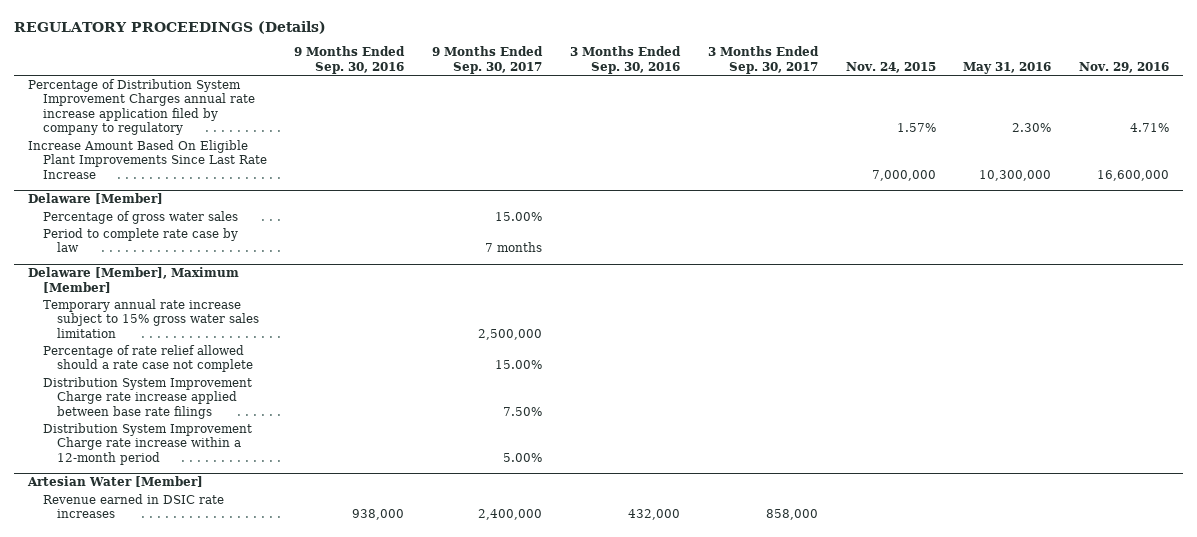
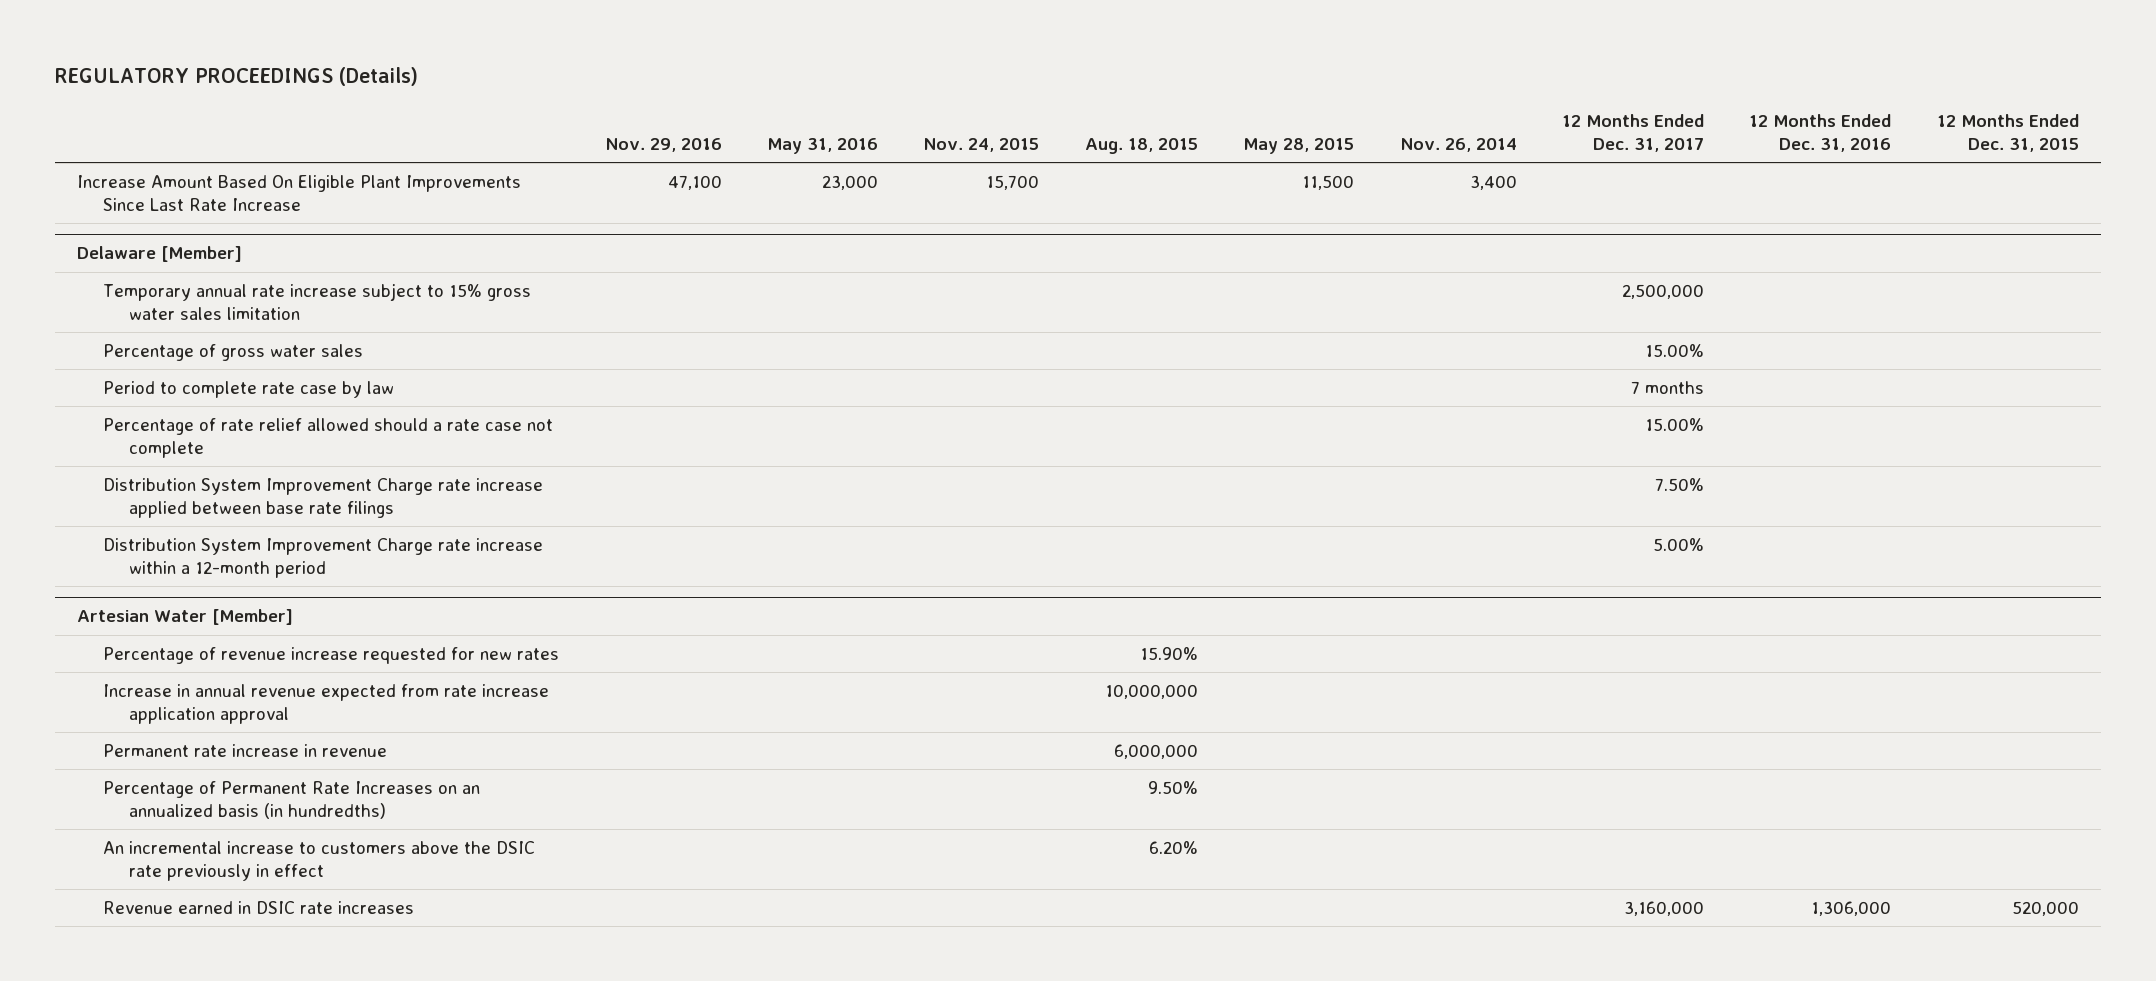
[294,46,406,74] 9 Months Ended Sep. 30, 2016 -> none
[432,46,544,74] 9 Months Ended Sep. 30, 2017 -> none
[569,46,681,74] 3 Months Ended Sep. 30, 2016 -> none
[707,46,819,74] 3 Months Ended Sep. 30, 2017 -> none
none -> [1084,137,1198,154] Aug. 18, 2015
none -> [1243,137,1355,154] May 28, 2015
none -> [1399,137,1517,152] Nov. 26, 2014
none -> [1561,113,1704,152] 12 Months Ended Dec. 31, 2017
none -> [1749,113,1892,152] 12 Months Ended Dec. 31, 2016
none -> [1936,113,2079,152] 12 Months Ended Dec. 31, 2015
[27,78,255,136] Percentage of Distribution System Improvement Charges annual rate increase application filed by company to regulatory -> none
[871,169,936,181] 7,000,000 -> [986,174,1040,190] 15,700
[979,169,1052,181] 10,300,000 -> [821,174,878,190] 23,000
[1097,169,1170,181] 16,600,000 -> [667,174,722,190] 47,100
none -> [103,282,532,320] Temporary annual rate increase subject to 15% gross water sales limitation
[27,267,239,293] Delaware [Member], Maximum [Member] -> none
[42,298,260,338] Temporary annual rate increase subject to 15% gross water sales limitation -> none
[42,344,254,373] Percentage of rate relief allowed should a rate case not complete -> none
[42,376,252,419] Distribution System Improvement Charge rate increase applied between base rate filings -> none
[42,422,252,465] Distribution System Improvement Charge rate increase within a 12-month period -> none
none -> [103,417,554,458] Percentage of rate relief allowed should a rate case not complete
none -> [103,477,544,518] Distribution System Improvement Charge rate increase applied between base rate filings
none -> [103,537,544,578] Distribution System Improvement Charge rate increase within a 12-month period
none -> [103,646,560,664] Percentage of revenue increase requested for new rates
none -> [103,683,550,724] Increase in annual revenue expected from rate increase application approval
none -> [103,743,388,757] Permanent rate increase in revenue
none -> [103,780,481,819] Percentage of Permanent Rate Increases on an annualized basis (in hundredths)
none -> [103,840,536,881] An incremental increase to customers above the DSIC rate previously in effect

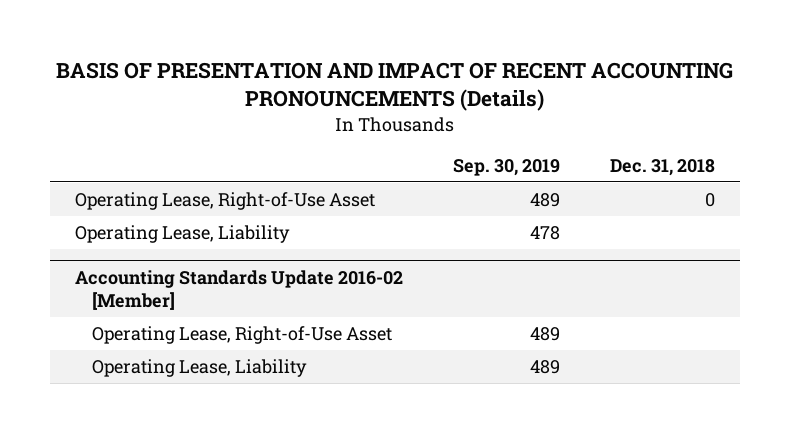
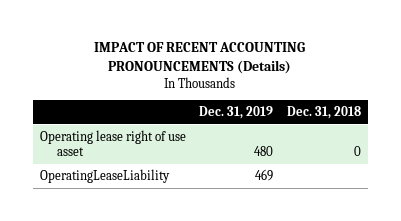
[55,61,733,112] BASIS OF PRESENTATION AND IMPACT OF RECENT ACCOUNTING PRONOUNCEMENTS (Details) -> [94,41,306,74] IMPACT OF RECENT ACCOUNTING PRONOUNCEMENTS (Details)
[452,158,560,176] Sep. 30, 2019 -> none
none -> [199,105,274,119] Dec. 31, 2019
[74,269,403,310] Accounting Standards Update 2016-02 [Member] -> none
[92,326,393,345] Operating Lease, Right-of-Use Asset -> none
[92,359,308,378] Operating Lease, Liability -> none
[74,192,375,211] Operating Lease, Right-of-Use Asset -> [39,130,186,157] Operating lease right of use asset
[74,225,290,244] Operating Lease, Liability -> [39,169,170,184] OperatingLeaseLiability

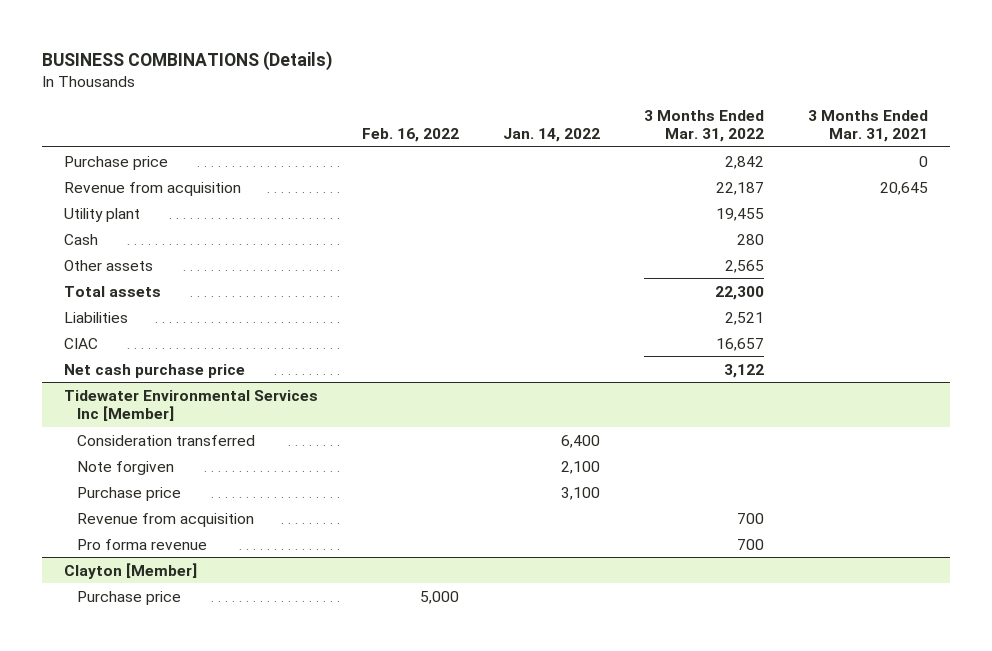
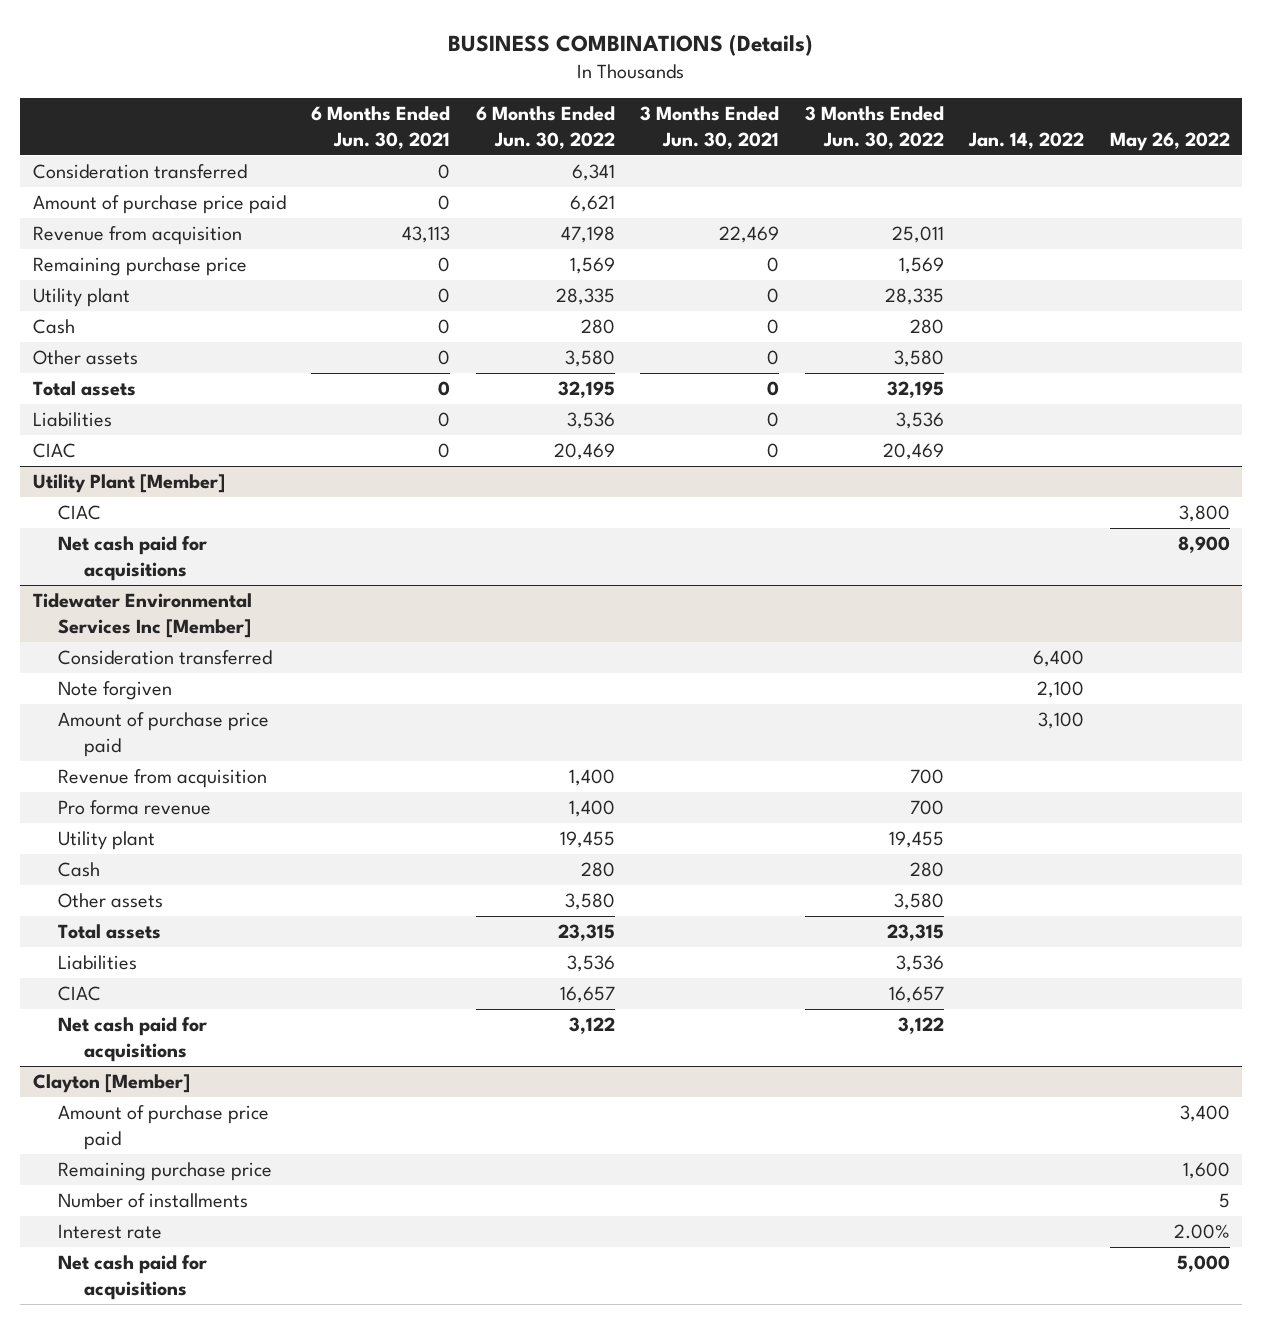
[361,128,459,143] Feb. 16, 2022 -> none
[643,109,764,143] 3 Months Ended Mar. 31, 2022 -> none
[807,109,928,143] 3 Months Ended Mar. 31, 2021 -> none
none -> [311,106,451,149] 6 Months Ended Jun. 30, 2021
none -> [475,106,615,149] 6 Months Ended Jun. 30, 2022
none -> [640,106,780,149] 3 Months Ended Jun. 30, 2021
none -> [804,106,944,149] 3 Months Ended Jun. 30, 2022
none -> [1109,131,1230,151] May 26, 2022
none -> [32,163,247,179] Consideration transferred
[63,155,168,170] Purchase price -> [32,194,286,214] Amount of purchase price paid
none -> [32,256,247,276] Remaining purchase price
[63,363,245,378] Net cash purchase price -> none
none -> [32,473,225,493] Utility Plant [Member]
none -> [58,504,102,520] CIAC
none -> [58,535,208,581] Net cash paid for acquisitions
[77,486,182,501] Purchase price -> [58,711,270,757] Amount of purchase price paid
none -> [58,830,156,850] Utility plant
none -> [58,861,101,877] Cash
none -> [58,892,164,908] Other assets
none -> [58,923,162,939] Total assets
none -> [58,954,138,970] Liabilities
none -> [58,985,102,1001] CIAC
none -> [58,1016,208,1062] Net cash paid for acquisitions
[77,590,182,605] Purchase price -> [58,1104,270,1150] Amount of purchase price paid
none -> [58,1161,273,1181] Remaining purchase price
none -> [58,1192,249,1208] Number of installments
none -> [58,1223,163,1239] Interest rate
none -> [58,1254,208,1300] Net cash paid for acquisitions

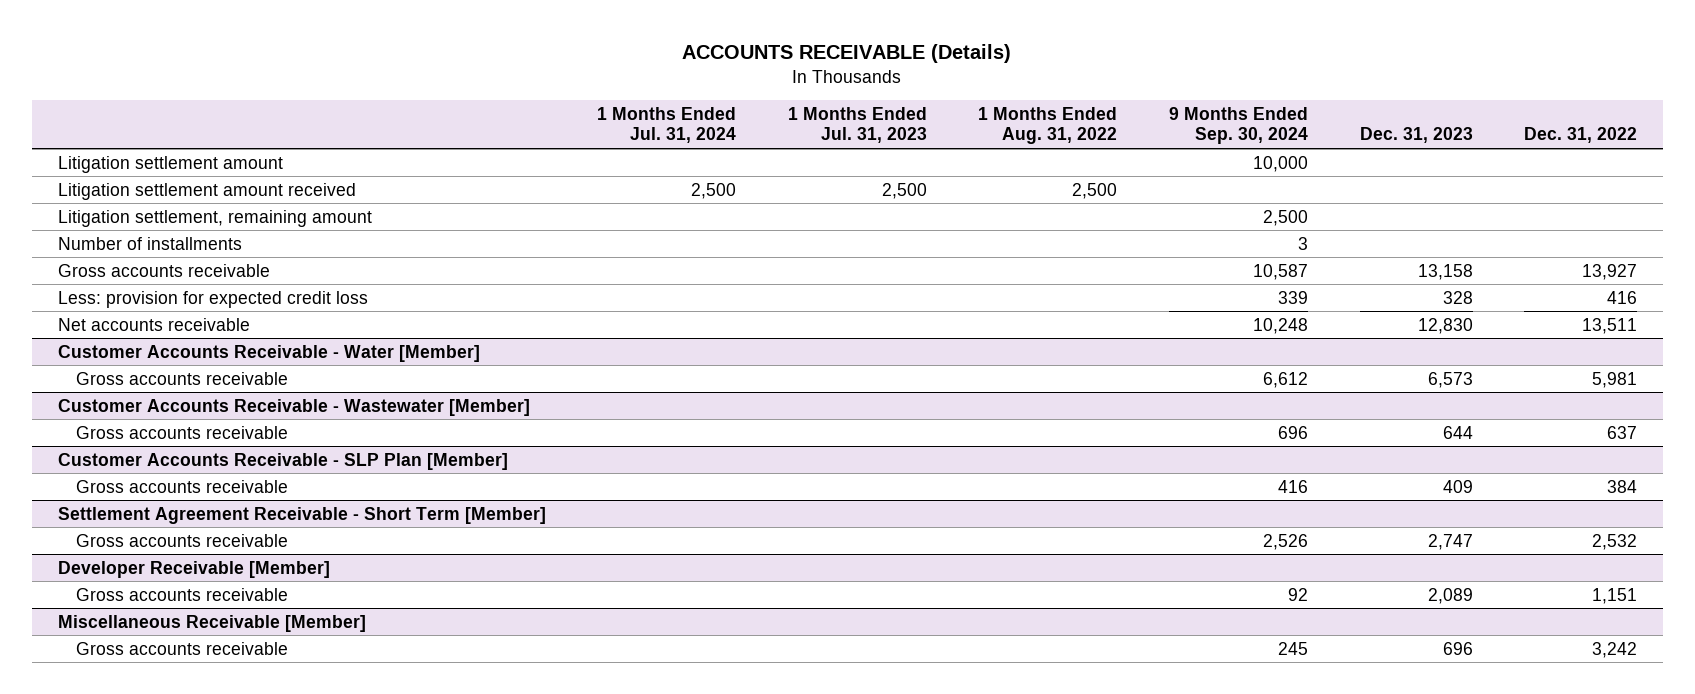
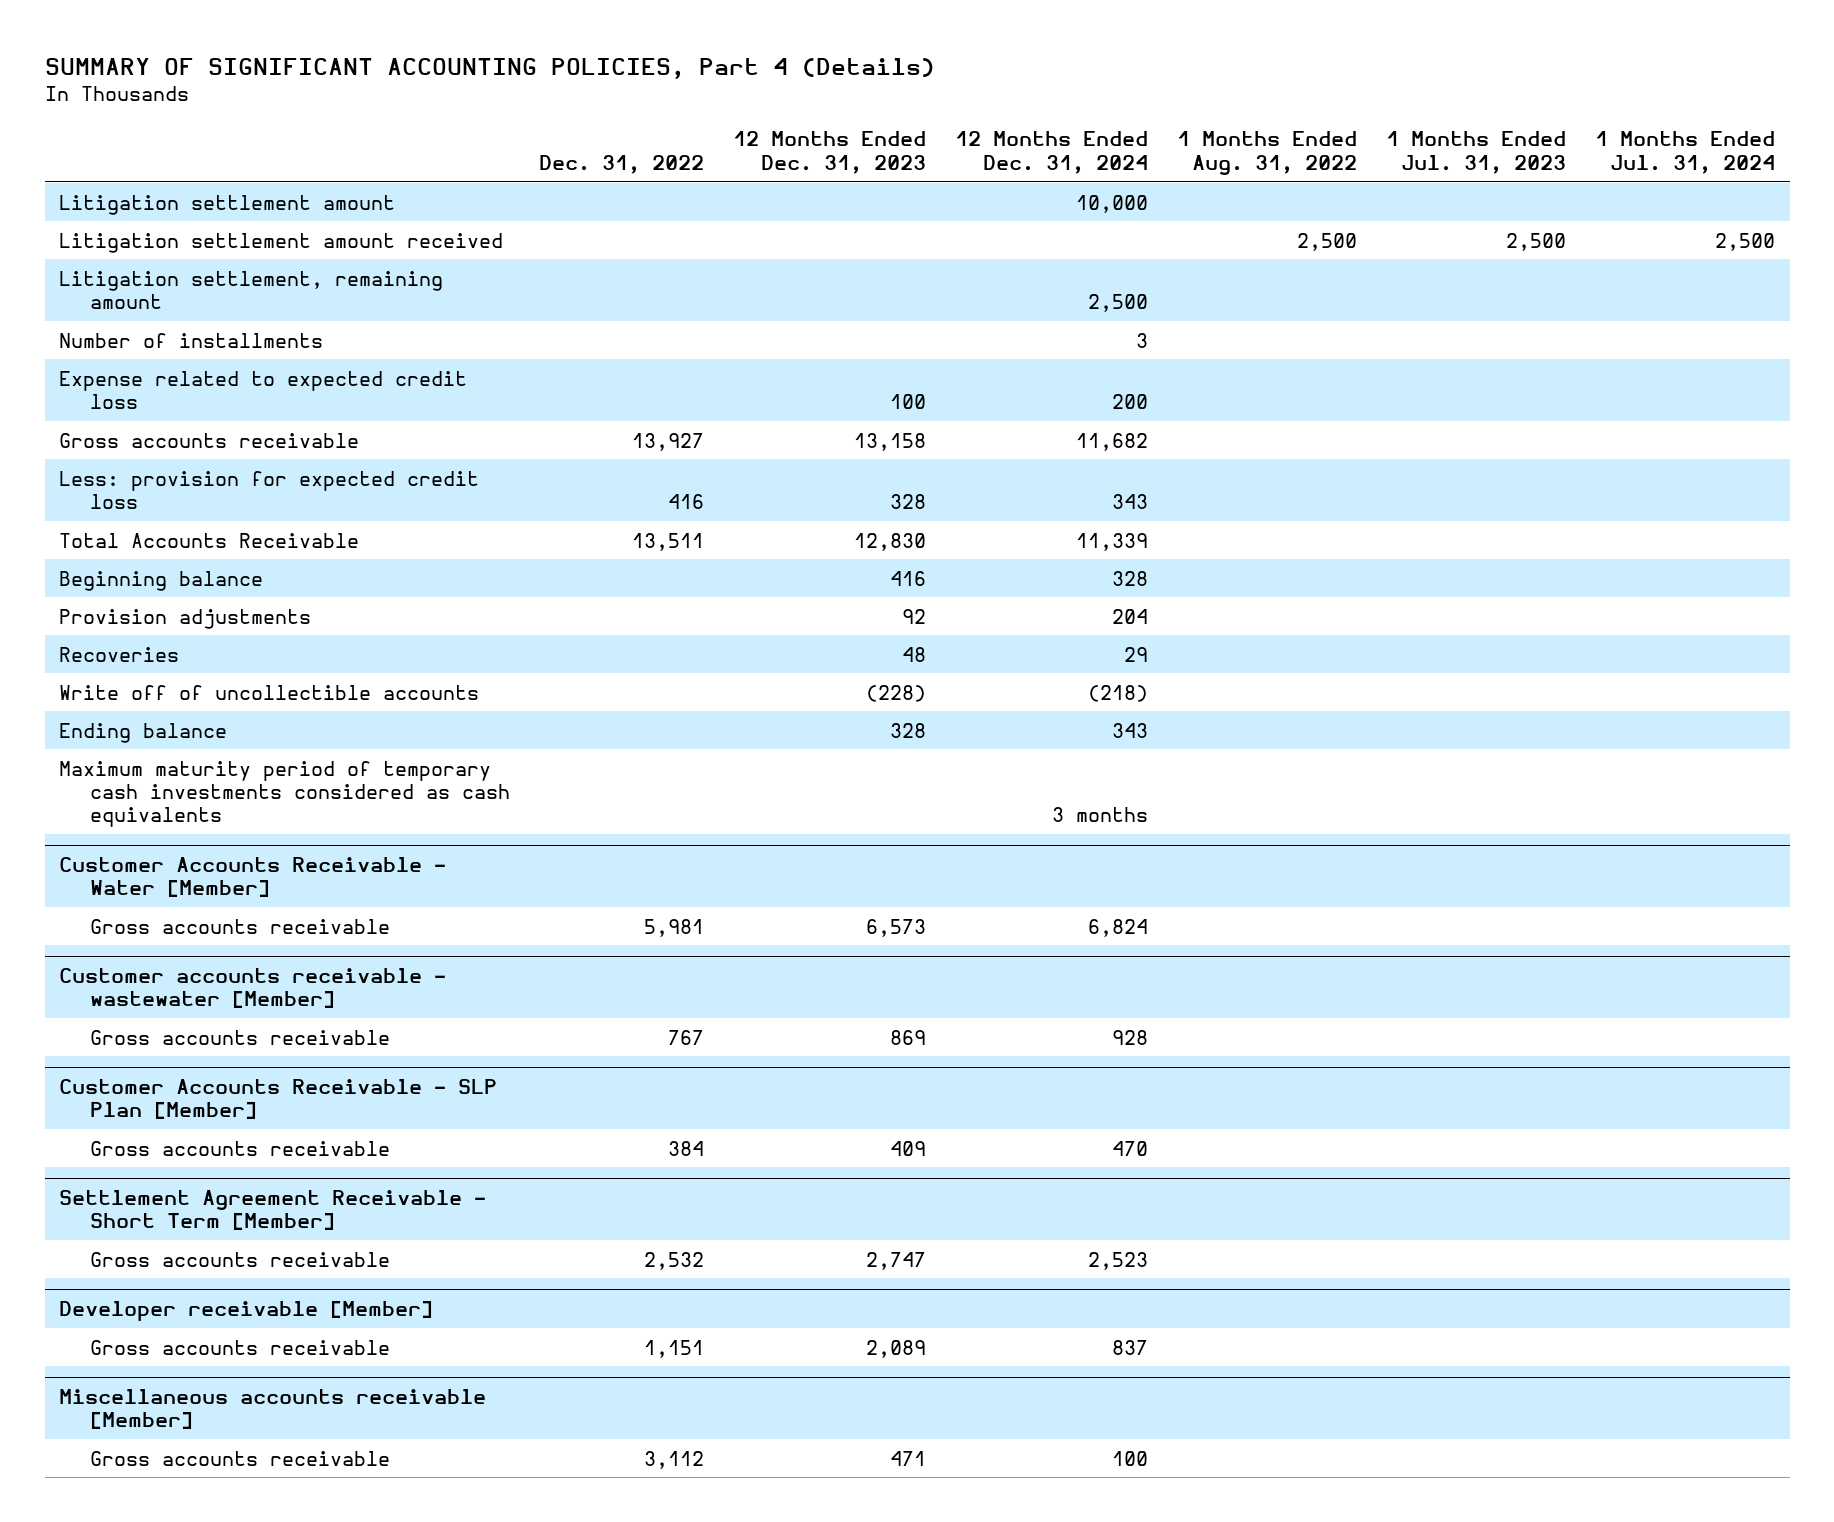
[682,44,1012,64] ACCOUNTS RECEIVABLE (Details) -> [44,57,935,79] SUMMARY OF SIGNIFICANT ACCOUNTING POLICIES, Part 4 (Details)
[1169,107,1309,145] 9 Months Ended Sep. 30, 2024 -> none
[1359,127,1473,144] Dec. 31, 2023 -> none
none -> [732,131,926,174] 12 Months Ended Dec. 31, 2023
none -> [954,131,1148,174] 12 Months Ended Dec. 31, 2024
none -> [59,370,468,409] Expense related to expected credit loss
[57,317,250,331] Net accounts receivable -> [59,532,360,548] Total Accounts Receivable
none -> [59,570,264,591] Beginning balance
none -> [59,608,312,629] Provision adjustments
none -> [59,646,180,662] Recoveries
none -> [59,684,480,700] Write off of uncollectible accounts
none -> [59,722,228,743] Ending balance
none -> [59,760,510,828] Maximum maturity period of temporary cash investments considered as cash equivalents
[57,398,530,416] Customer Accounts Receivable - Wastewater [Member] -> [59,968,447,1009] Customer accounts receivable - wastewater [Member]
[1607,425,1638,439] 637 -> [667,1029,704,1045] 767
[57,560,330,578] Developer Receivable [Member] -> [59,1301,434,1322] Developer receivable [Member]
[57,614,366,632] Miscellaneous Receivable [Member] -> [59,1389,487,1430] Miscellaneous accounts receivable [Member]
[1592,641,1638,658] 3,242 -> [643,1450,704,1469] 3,112

